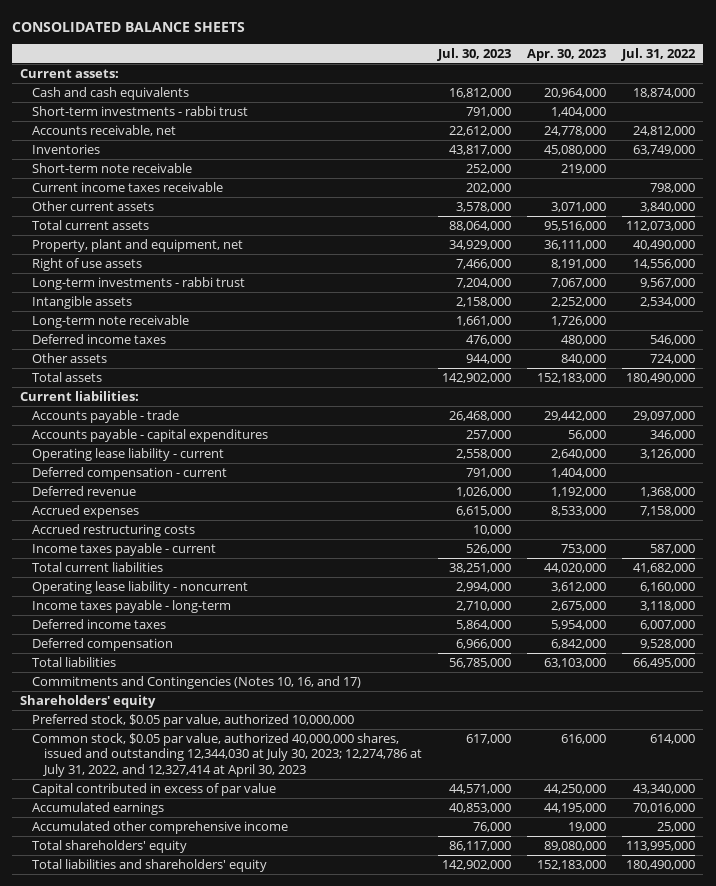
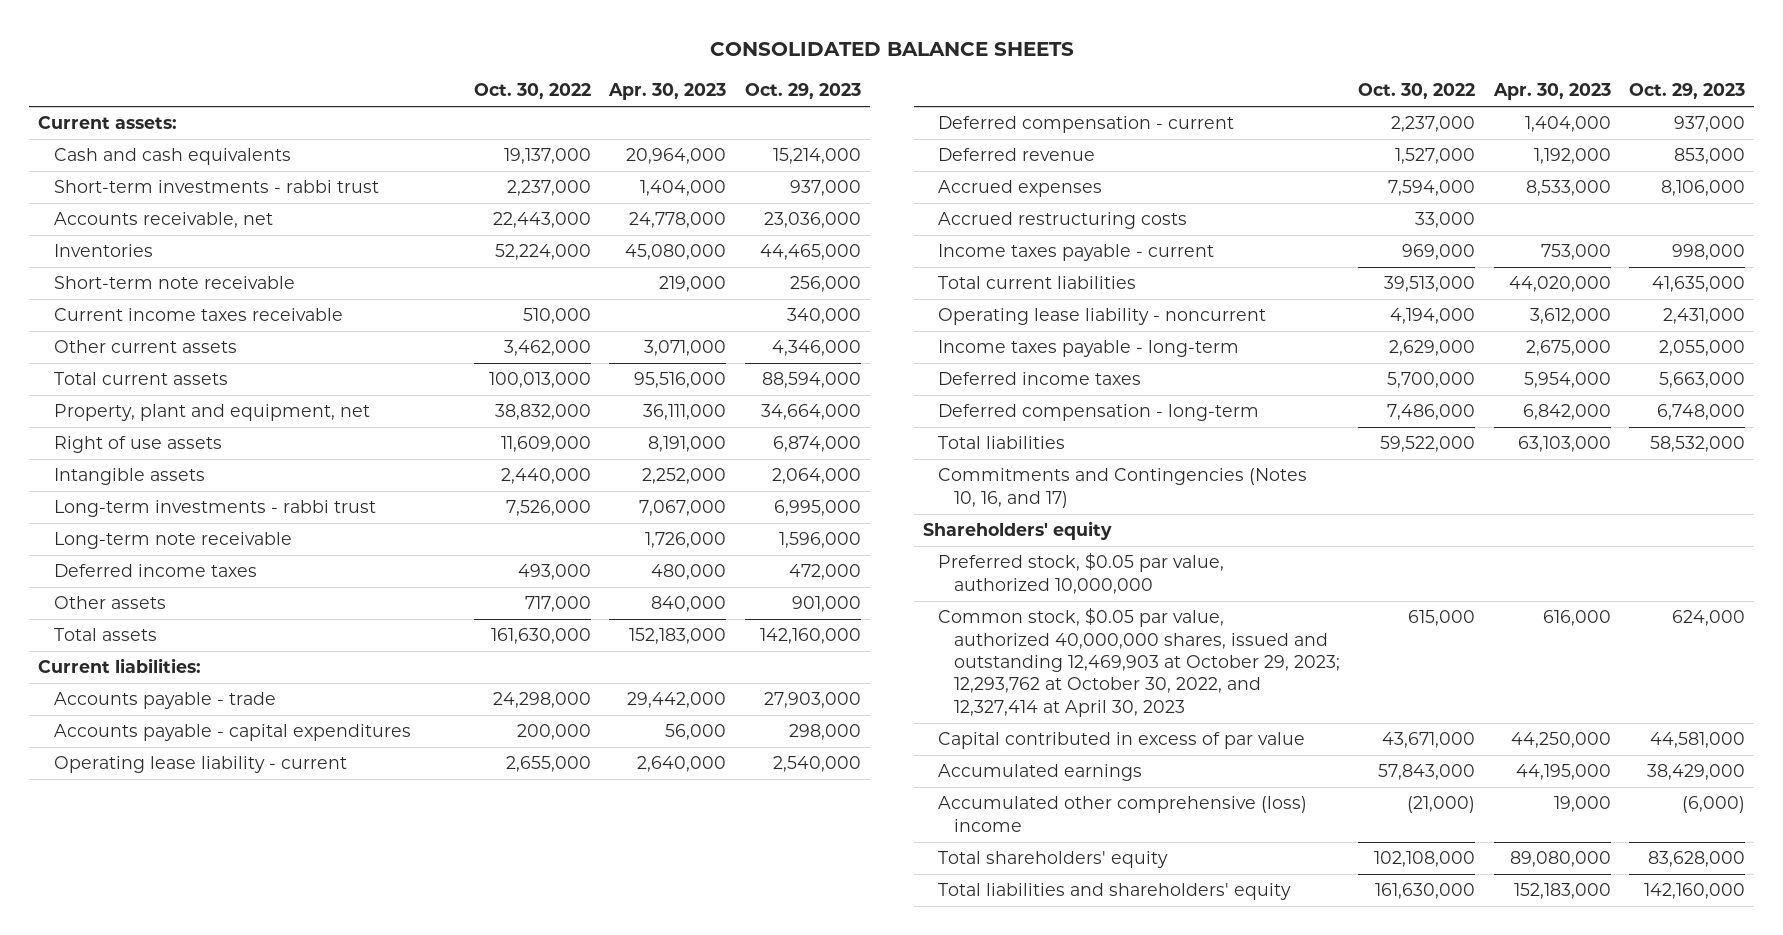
[437,47,512,61] Jul. 30, 2023 -> none
[621,47,697,61] Jul. 31, 2022 -> none
none -> [473,83,591,100] Oct. 30, 2022
none -> [744,83,861,100] Oct. 29, 2023
[32,276,246,290] Long-term investments - rabbi trust -> [53,500,376,518] Long-term investments - rabbi trust
[32,637,174,651] Deferred compensation -> [938,404,1260,422] Deferred compensation - long-term
[32,732,423,777] Common stock, $0.05 par value, authorized 40,000,000 shares, issued and outstanding 12,344,030 at July 30, 2023; 12,274,786 at July 31, 2022, and 12,327,414 at April 30, 2023 -> [938,608,1340,717] Common stock, $0.05 par value, authorized 40,000,000 shares, issued and outstanding 12,469,903 at October 29, 2023; 12,293,762 at October 30, 2022, and 12,327,414 at April 30, 2023
[32,820,289,834] Accumulated other comprehensive income -> [938,796,1308,832] Accumulated other comprehensive (loss) income

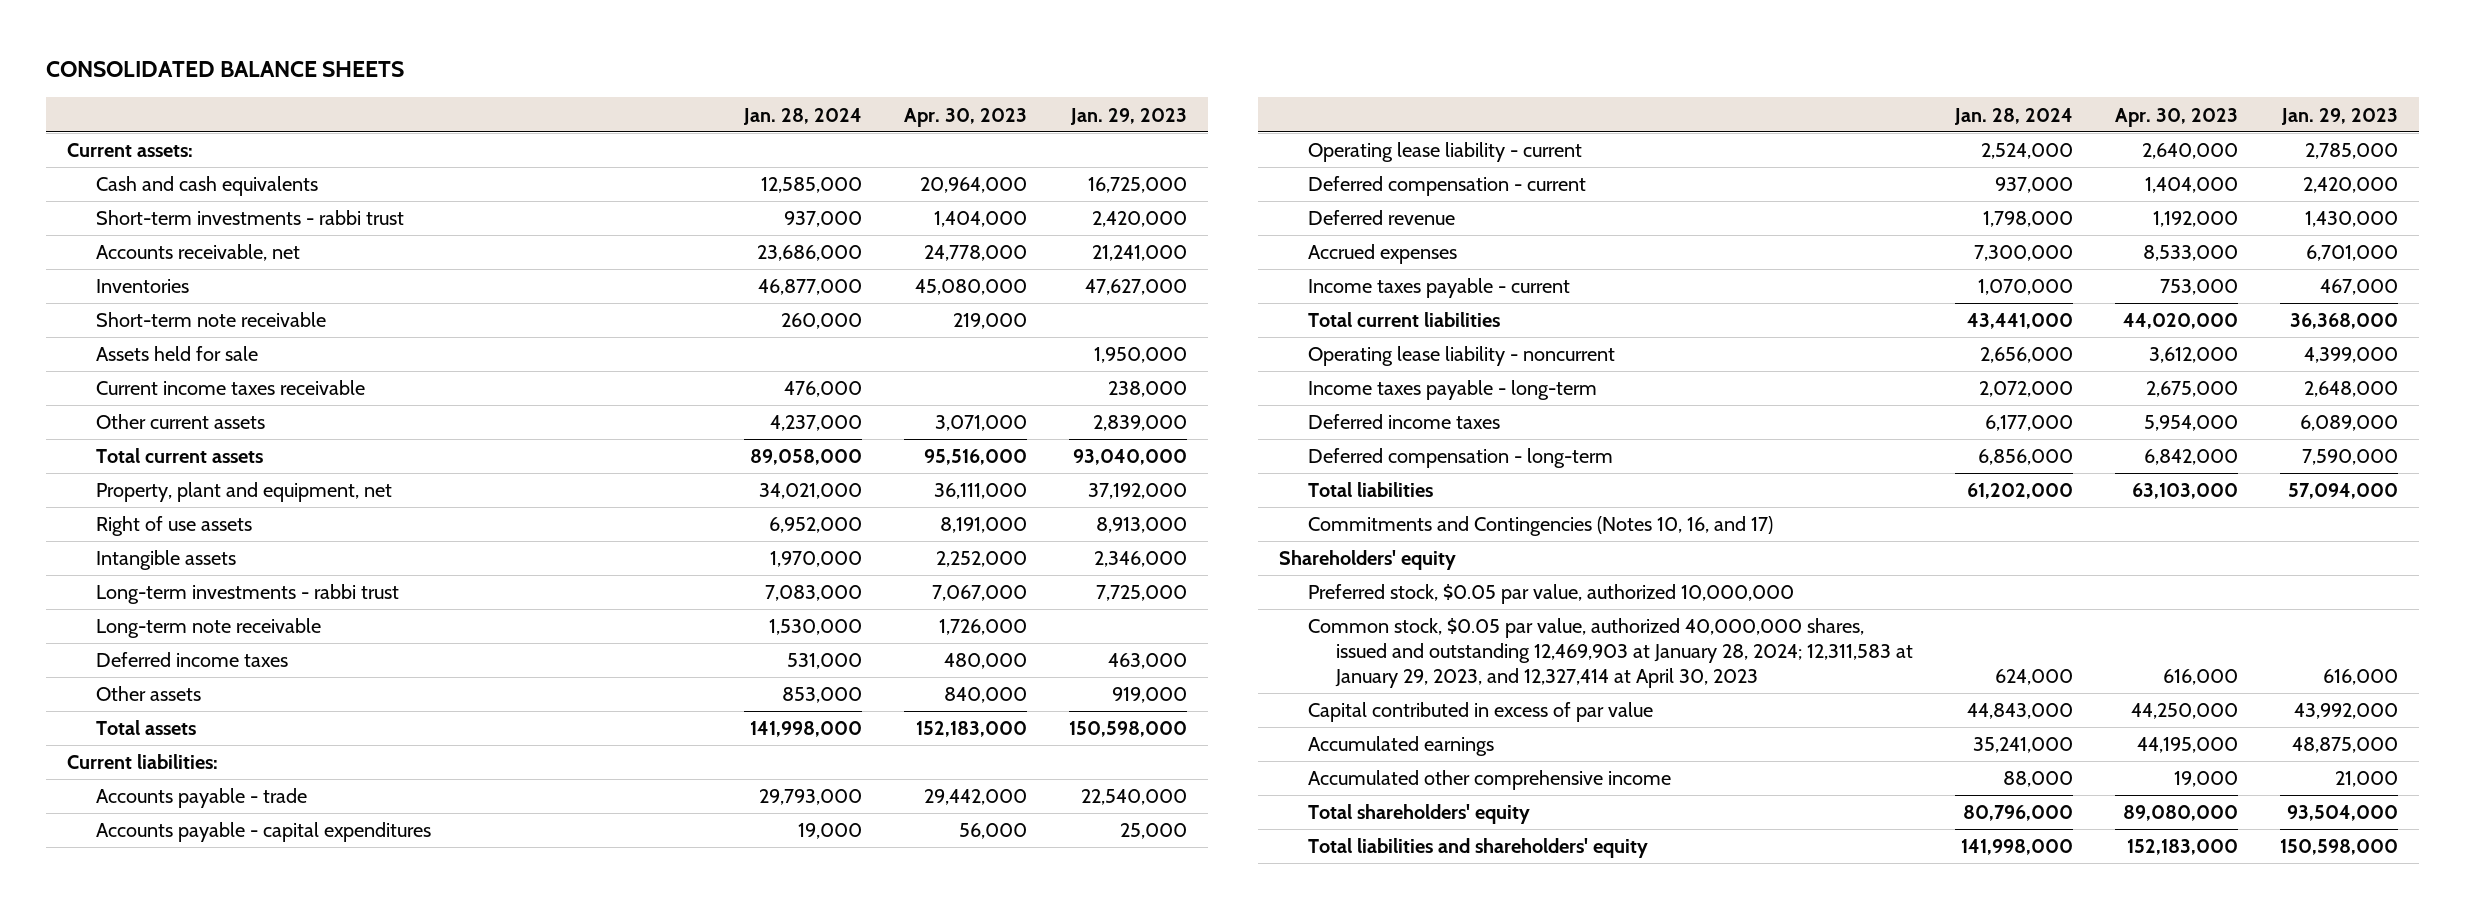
[473,83,591,100] Oct. 30, 2022 -> none
[744,83,861,100] Oct. 29, 2023 -> none
none -> [742,107,862,125] Jan. 28, 2024
none -> [1069,107,1187,125] Jan. 29, 2023
none -> [96,346,259,362] Assets held for sale
[938,212,1188,230] Accrued restructuring costs -> none
[938,608,1340,717] Common stock, $0.05 par value, authorized 40,000,000 shares, issued and outstanding 12,469,903 at October 29, 2023; 12,293,762 at October 30, 2022, and 12,327,414 at April 30, 2023 -> [1307,618,1914,689] Common stock, $0.05 par value, authorized 40,000,000 shares, issued and outstanding 12,469,903 at January 28, 2024; 12,311,583 at January 29, 2023, and 12,327,414 at April 30, 2023
[938,796,1308,832] Accumulated other comprehensive (loss) income -> [1307,770,1671,791] Accumulated other comprehensive income

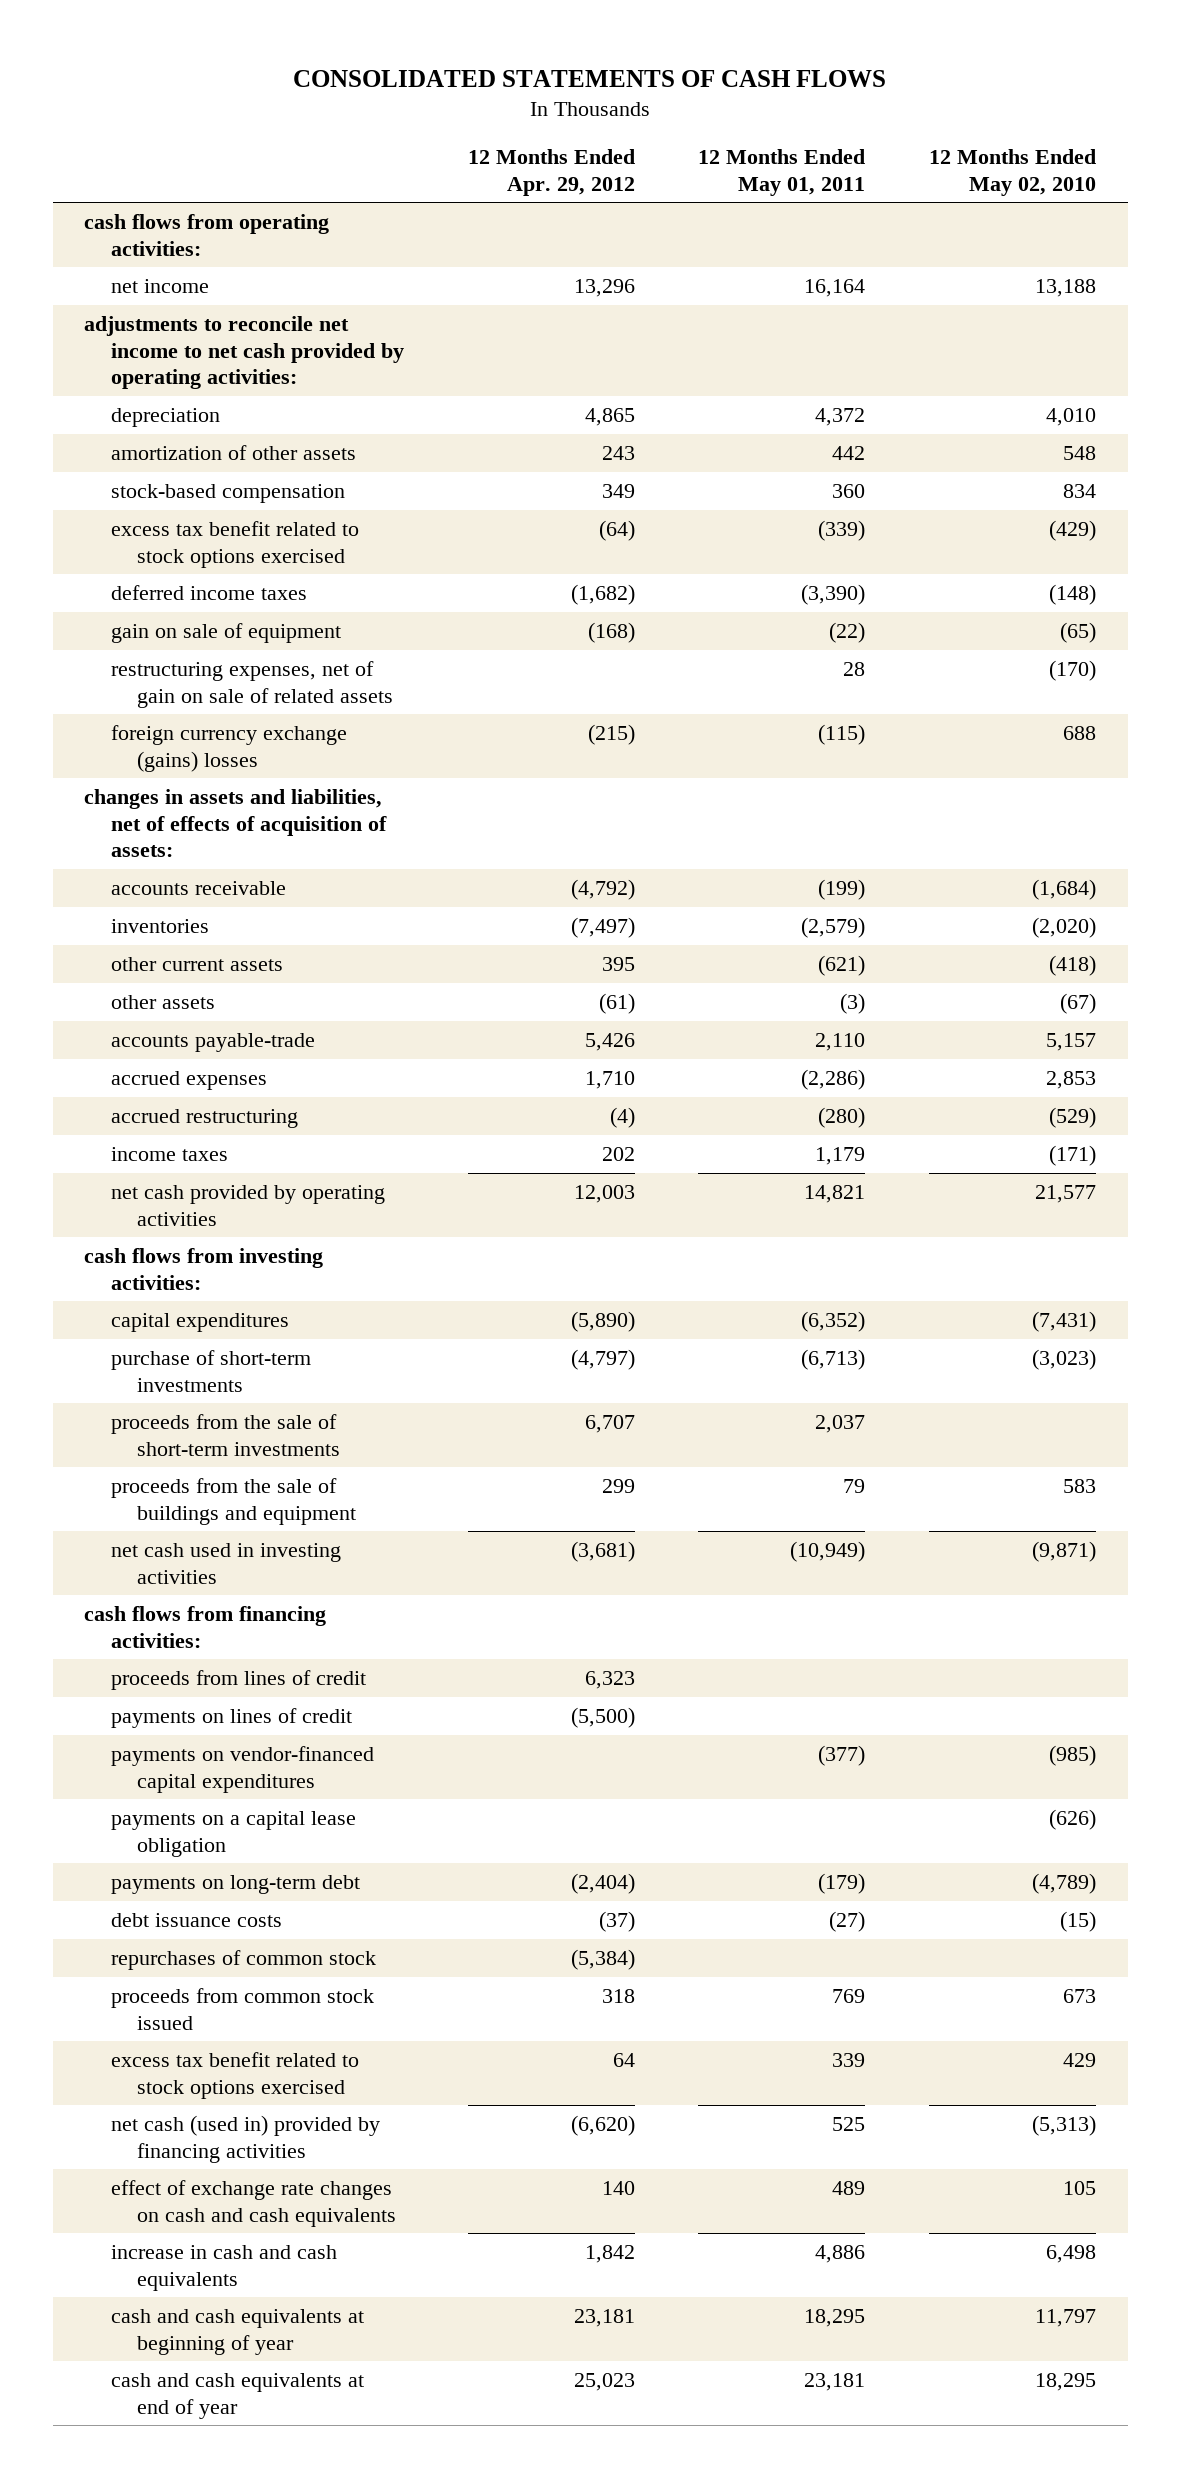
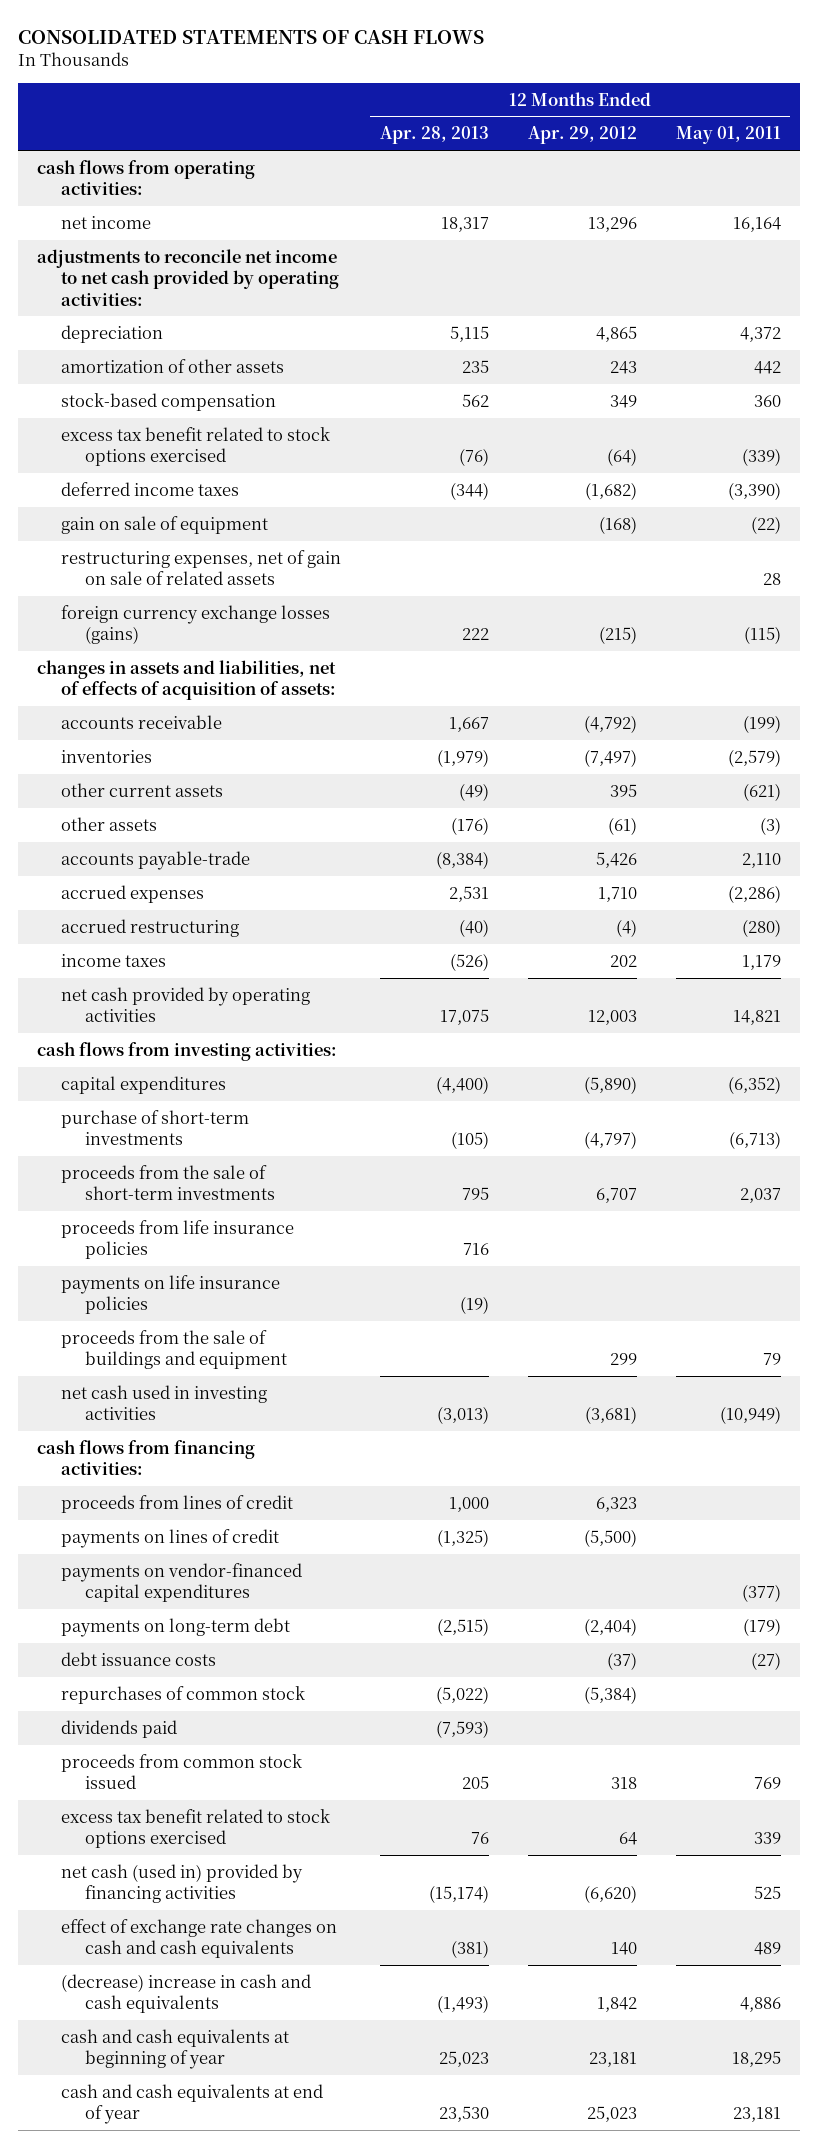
[928,149,1096,196] 12 Months Ended May 02, 2010 -> none
none -> [379,126,489,145] Apr. 28, 2013
[110,725,347,772] foreign currency exchange (gains) losses -> [61,604,331,645] foreign currency exchange losses (gains)
none -> [61,1219,295,1260] proceeds from life insurance policies
none -> [61,1274,281,1315] payments on life insurance policies
[110,1811,356,1857] payments on a capital lease obligation -> none
none -> [61,1719,178,1738] dividends paid
[110,2245,337,2291] increase in cash and cash equivalents -> [61,1973,312,2014] (decrease) increase in cash and cash equivalents

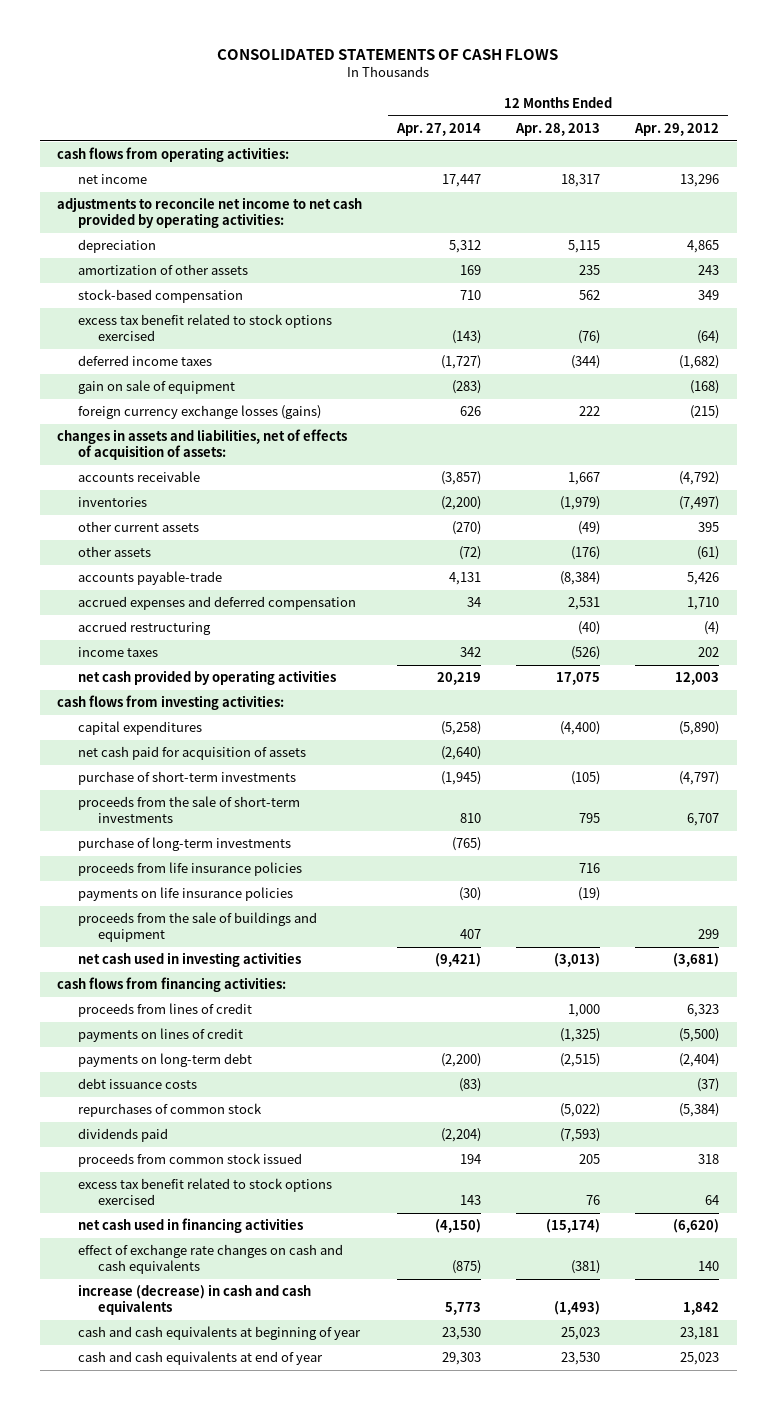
[675,126,781,145] May 01, 2011 -> none
none -> [396,123,482,137] Apr. 27, 2014
[61,549,342,586] restructuring expenses, net of gain on sale of related assets -> none
[61,884,205,903] accrued expenses -> [77,596,356,611] accrued expenses and deferred compensation
none -> [77,746,306,761] net cash paid for acquisition of assets
none -> [77,837,291,852] purchase of long-term investments
[61,1562,303,1603] payments on vendor-financed capital expenditures -> none
[61,1863,304,1904] net cash (used in) provided by financing activities -> [77,1218,303,1234] net cash used in financing activities
[61,1973,312,2014] (decrease) increase in cash and cash equivalents -> [77,1284,311,1316] increase (decrease) in cash and cash equivalents

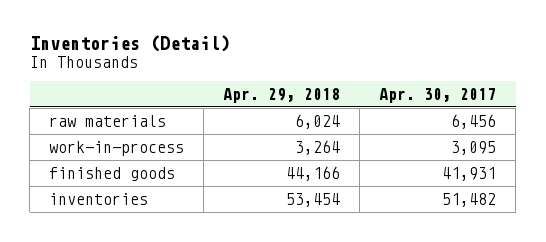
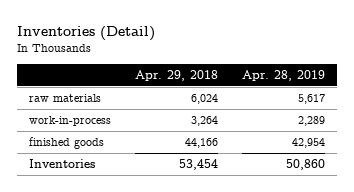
[379,87,497,103] Apr. 30, 2017 -> none
none -> [242,70,326,82] Apr. 28, 2019
[49,193,149,206] inventories -> [29,159,96,169] Inventories

